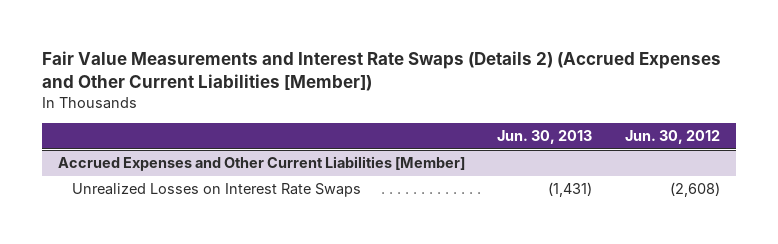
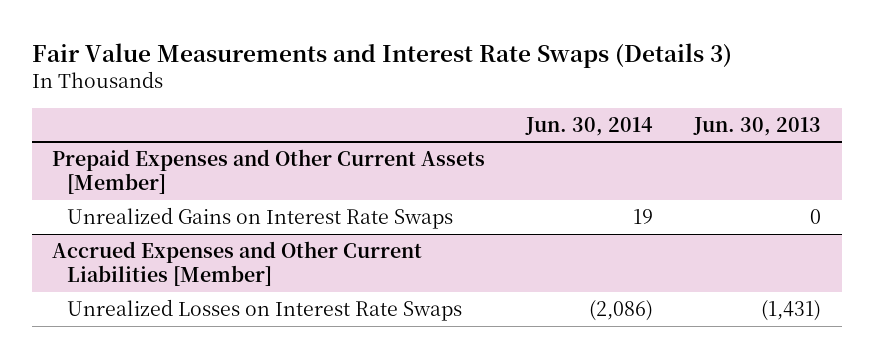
[42,51,722,92] Fair Value Measurements and Interest Rate Swaps (Details 2) (Accrued Expenses and Other Current Liabilities [Member]) -> [31,42,732,68] Fair Value Measurements and Interest Rate Swaps (Details 3)
[624,129,720,144] Jun. 30, 2012 -> none
none -> [525,116,654,136] Jun. 30, 2014
none -> [52,148,486,195] Prepaid Expenses and Other Current Assets [Member]
none -> [67,206,454,229] Unrealized Gains on Interest Rate Swaps

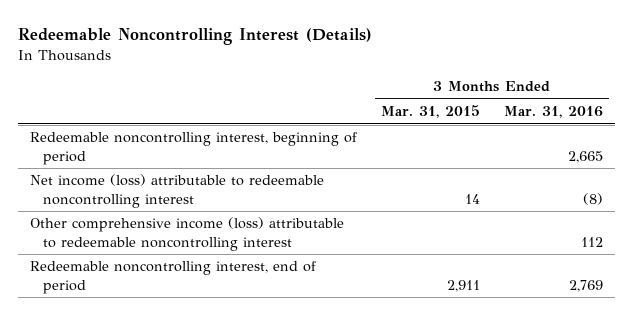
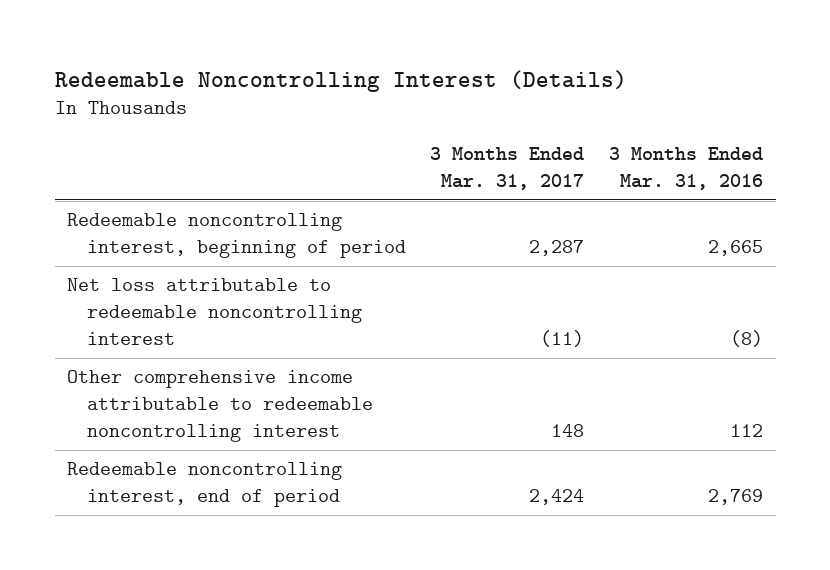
[381,105,481,119] Mar. 31, 2015 -> none
none -> [430,147,585,191] 3 Months Ended Mar. 31, 2017
[30,174,325,208] Net income (loss) attributable to redeemable noncontrolling interest -> [67,278,362,345] Net loss attributable to redeemable noncontrolling interest
[30,217,345,251] Other comprehensive income (loss) attributable to redeemable noncontrolling interest -> [67,370,373,442] Other comprehensive income attributable to redeemable noncontrolling interest

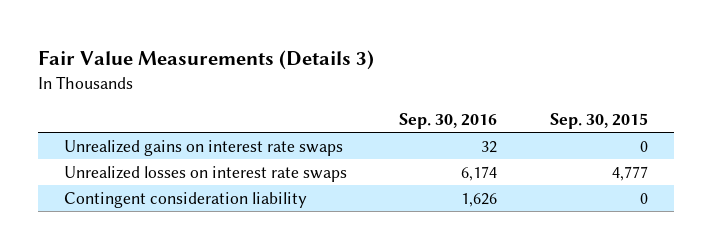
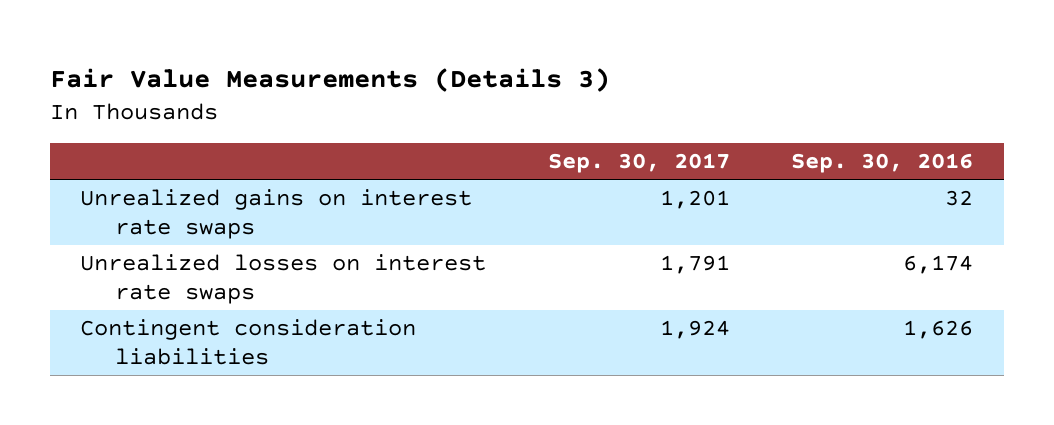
[549,113,648,130] Sep. 30, 2015 -> none
none -> [547,153,730,174] Sep. 30, 2017
[63,191,307,208] Contingent consideration liability -> [80,319,417,365] Contingent consideration liabilities

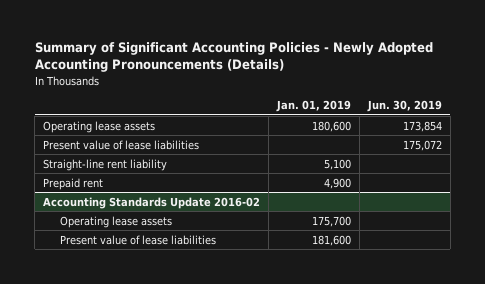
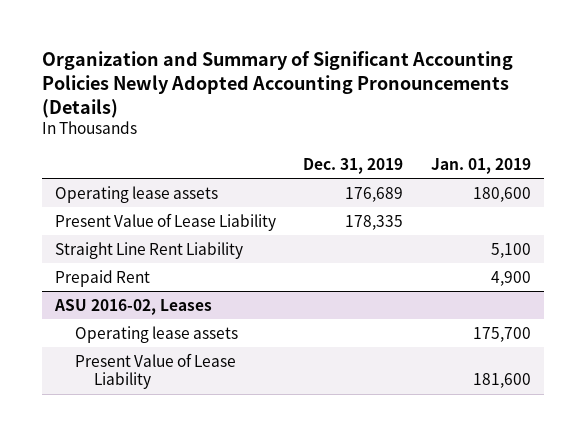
[34,41,433,73] Summary of Significant Accounting Policies - Newly Adopted Accounting Pronouncements (Details) -> [41,50,513,118] Organization and Summary of Significant Accounting Policies Newly Adopted Accounting Pronouncements (Details)
[366,100,442,113] Jun. 30, 2019 -> none
none -> [303,157,404,174] Dec. 31, 2019
[43,139,200,150] Present value of lease liabilities -> [55,212,277,231] Present Value of Lease Liability
[43,158,168,171] Straight-line rent liability -> [55,241,244,259] Straight Line Rent Liability
[43,177,104,190] Prepaid rent -> [55,269,151,287] Prepaid Rent
[43,196,261,209] Accounting Standards Update 2016-02 -> [54,298,213,315] ASU 2016-02, Leases
[59,234,216,245] Present value of lease liabilities -> [74,352,236,390] Present Value of Lease Liability

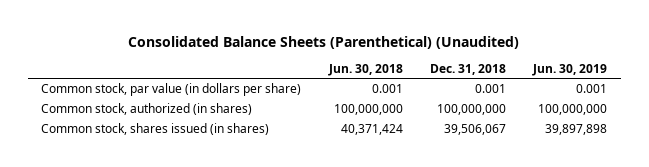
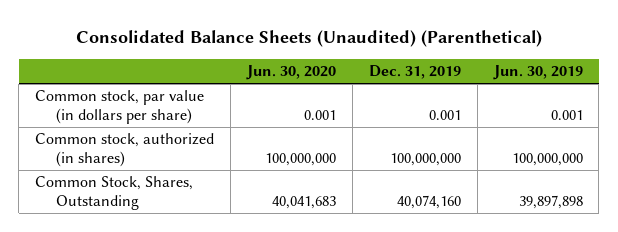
[128,35,520,49] Consolidated Balance Sheets (Parenthetical) (Unaudited) -> [75,30,542,48] Consolidated Balance Sheets (Unaudited) (Parenthetical)
[327,63,403,76] Jun. 30, 2018 -> none
[429,63,506,75] Dec. 31, 2018 -> none
none -> [245,65,336,81] Jun. 30, 2020
none -> [368,65,461,80] Dec. 31, 2019
[41,123,270,136] Common stock, shares issued (in shares) -> [35,176,194,211] Common Stock, Shares, Outstanding

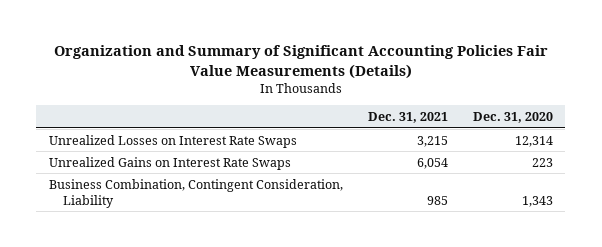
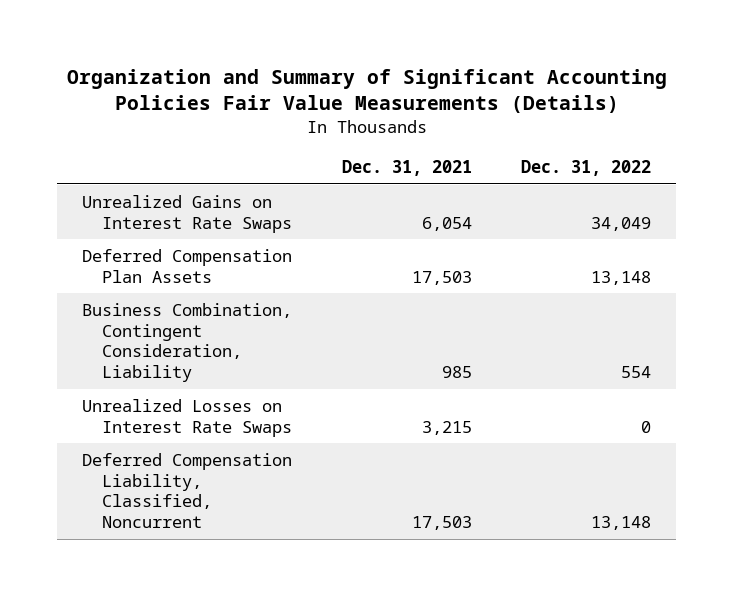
[472,112,553,124] Dec. 31, 2020 -> none
none -> [521,159,652,176] Dec. 31, 2022
none -> [82,248,293,283] Deferred Compensation Plan Assets
[48,134,297,148] Unrealized Losses on Interest Rate Swaps -> [82,398,292,437] Unrealized Losses on Interest Rate Swaps
none -> [82,452,293,529] Deferred Compensation Liability, Classified, Noncurrent

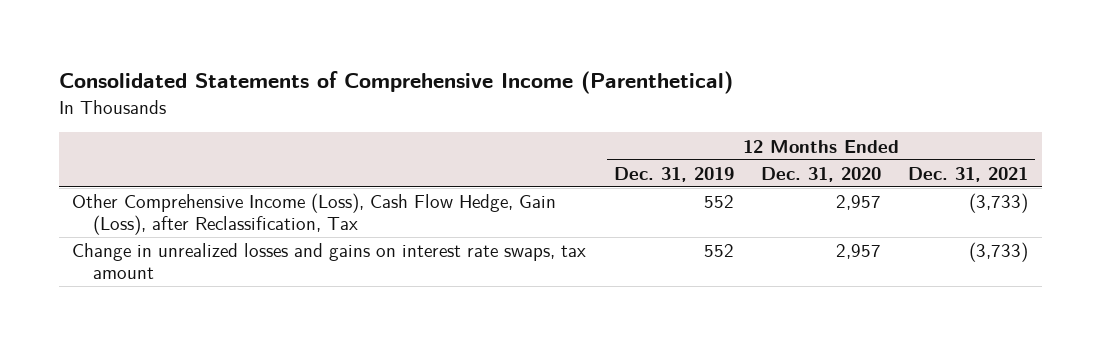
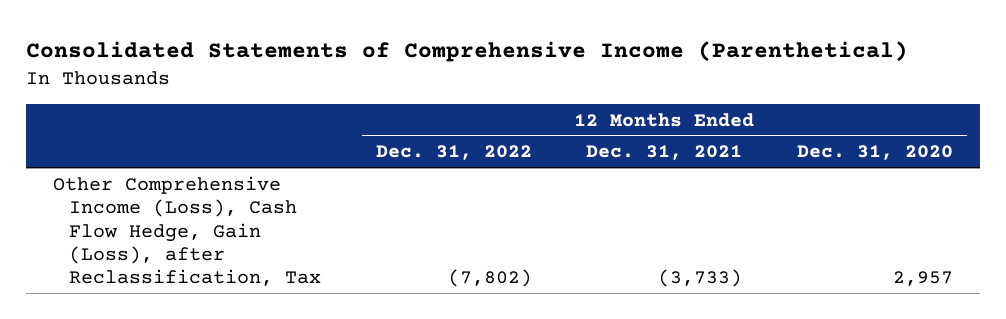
[613,166,734,182] Dec. 31, 2019 -> none
none -> [375,145,532,161] Dec. 31, 2022
[72,243,587,279] Change in unrealized losses and gains on interest rate swaps, tax amount -> none

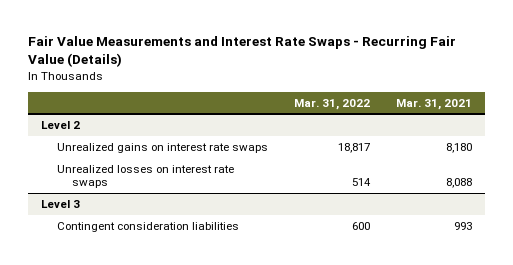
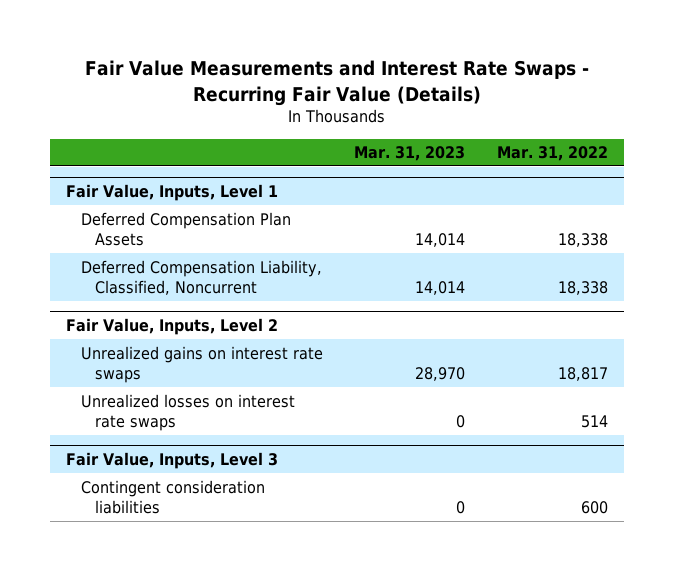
[395,98,472,110] Mar. 31, 2021 -> none
none -> [354,146,466,162] Mar. 31, 2023
none -> [66,183,279,201] Fair Value, Inputs, Level 1
none -> [80,211,291,247] Deferred Compensation Plan Assets
none -> [80,259,322,296] Deferred Compensation Liability, Classified, Noncurrent
[41,120,81,129] Level 2 -> [66,317,279,335] Fair Value, Inputs, Level 2
[41,199,81,208] Level 3 -> [66,451,279,469] Fair Value, Inputs, Level 3

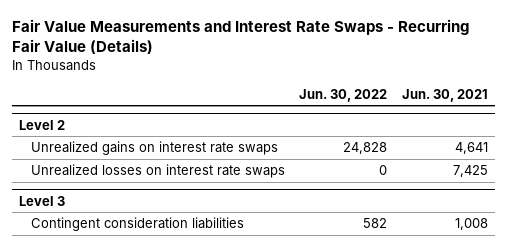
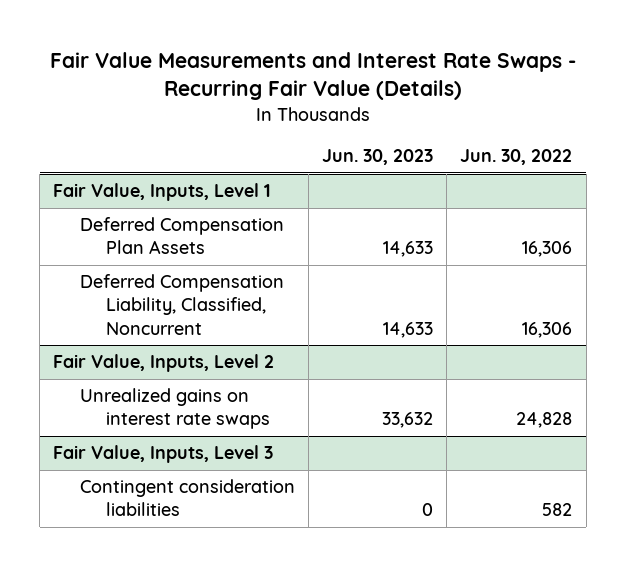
[401,88,488,102] Jun. 30, 2021 -> none
none -> [322,149,434,166] Jun. 30, 2023
none -> [53,183,272,202] Fair Value, Inputs, Level 1
none -> [79,217,284,255] Deferred Compensation Plan Assets
none -> [79,274,284,335] Deferred Compensation Liability, Classified, Noncurrent
[19,119,66,130] Level 2 -> [53,354,275,373] Fair Value, Inputs, Level 2
[31,164,286,179] Unrealized losses on interest rate swaps -> none
[19,195,66,206] Level 3 -> [53,445,274,464] Fair Value, Inputs, Level 3

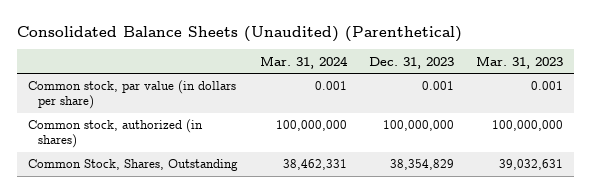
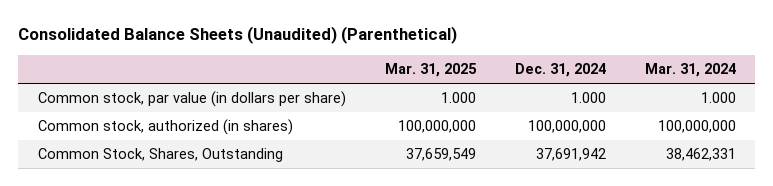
[368,56,454,69] Dec. 31, 2023 -> none
[476,55,564,69] Mar. 31, 2023 -> none
none -> [384,63,477,78] Mar. 31, 2025
none -> [514,63,606,78] Dec. 31, 2024
[314,81,347,91] 0.001 -> [700,92,736,104] 1.000

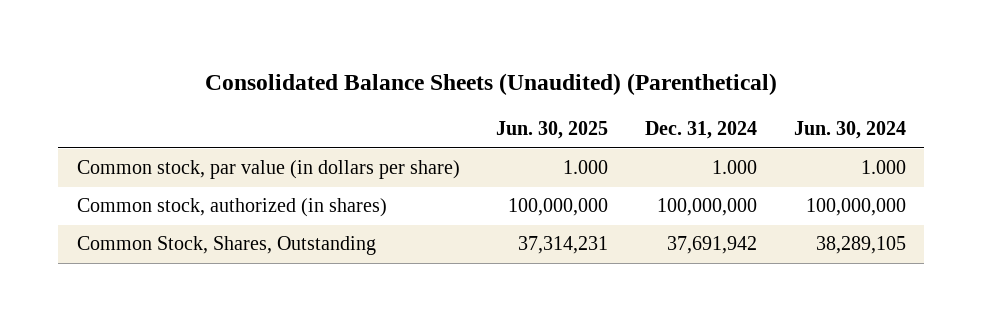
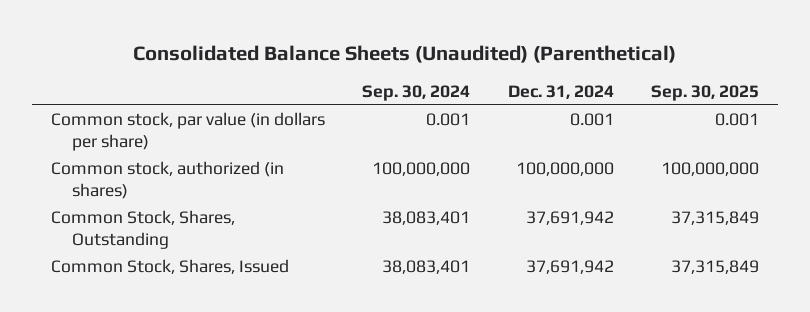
[496,121,609,140] Jun. 30, 2025 -> none
[793,121,906,140] Jun. 30, 2024 -> none
none -> [362,84,471,101] Sep. 30, 2024
none -> [651,84,760,101] Sep. 30, 2025
[712,160,758,175] 1.000 -> [569,113,614,127] 0.001
none -> [50,259,289,275] Common Stock, Shares, Issued

